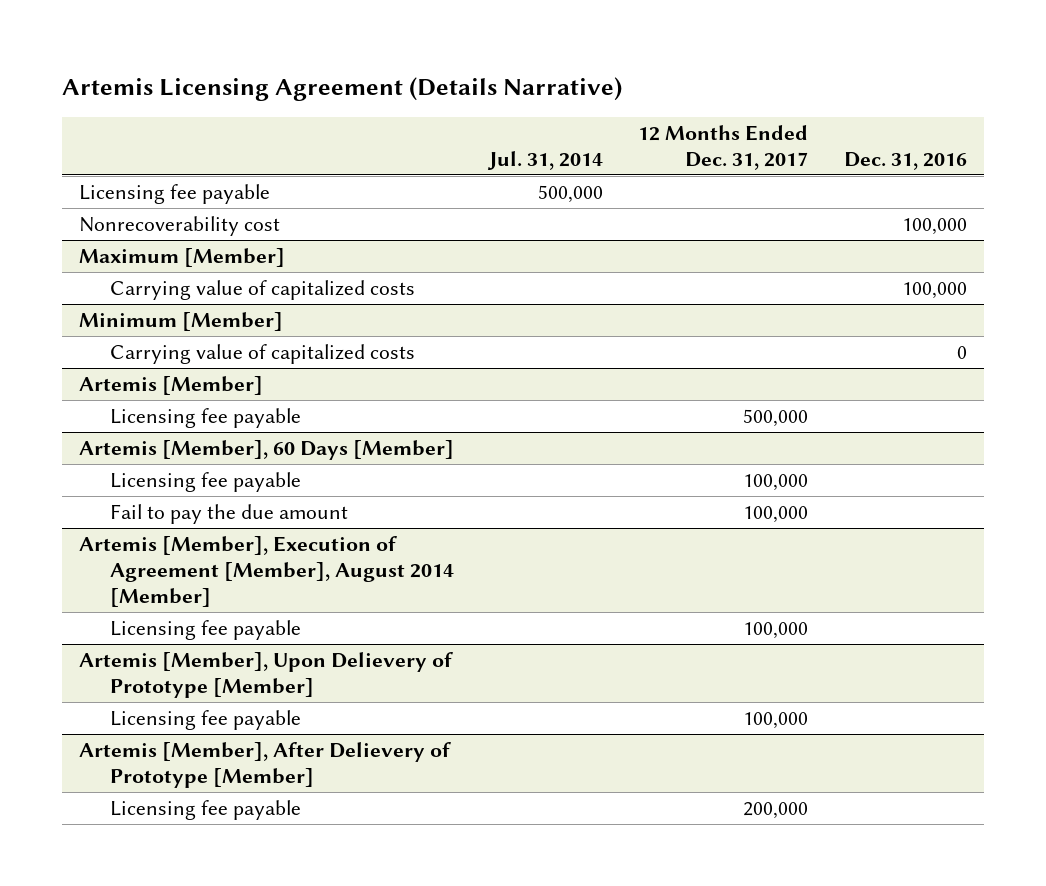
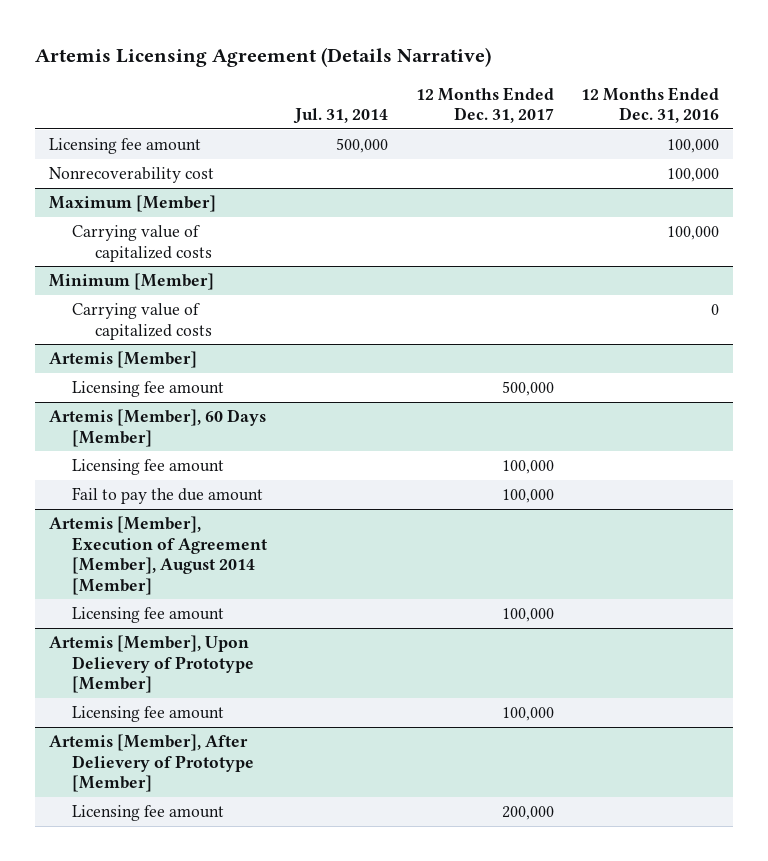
[843,151,967,170] Dec. 31, 2016 -> none
none -> [581,86,720,124] 12 Months Ended Dec. 31, 2016
[79,183,271,204] Licensing fee payable -> [48,138,201,155] Licensing fee amount
[110,407,302,428] Licensing fee payable -> [72,381,225,398] Licensing fee amount
[110,471,302,492] Licensing fee payable -> [72,459,225,476] Licensing fee amount
[110,619,302,640] Licensing fee payable -> [72,607,225,624] Licensing fee amount
[110,709,302,730] Licensing fee payable -> [72,706,225,723] Licensing fee amount
[110,799,302,820] Licensing fee payable -> [72,805,225,822] Licensing fee amount

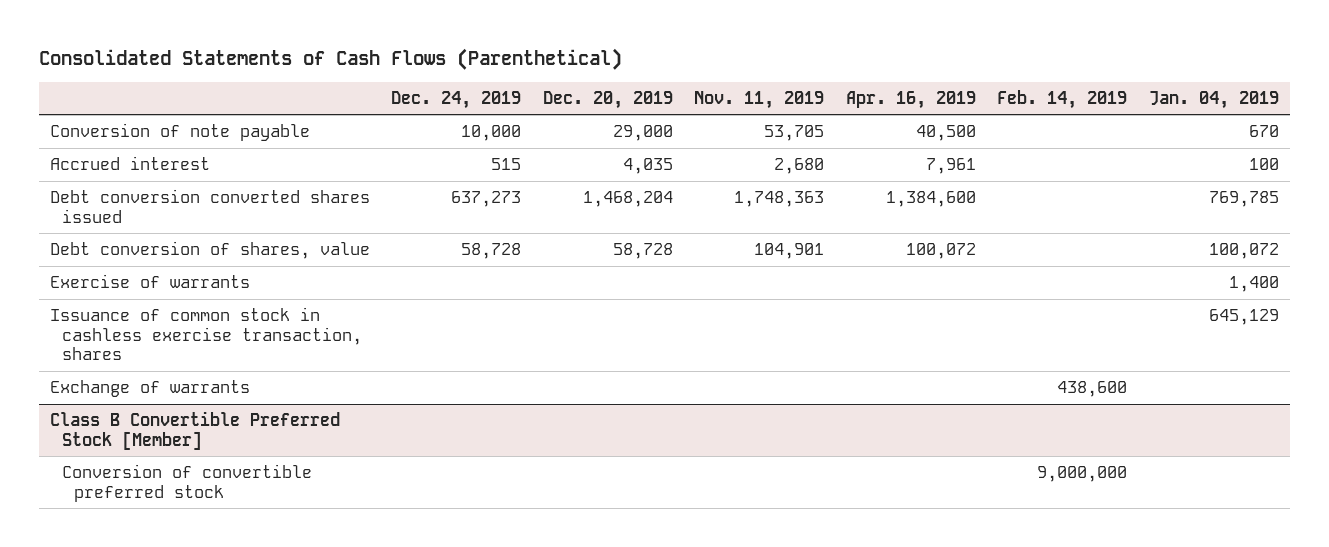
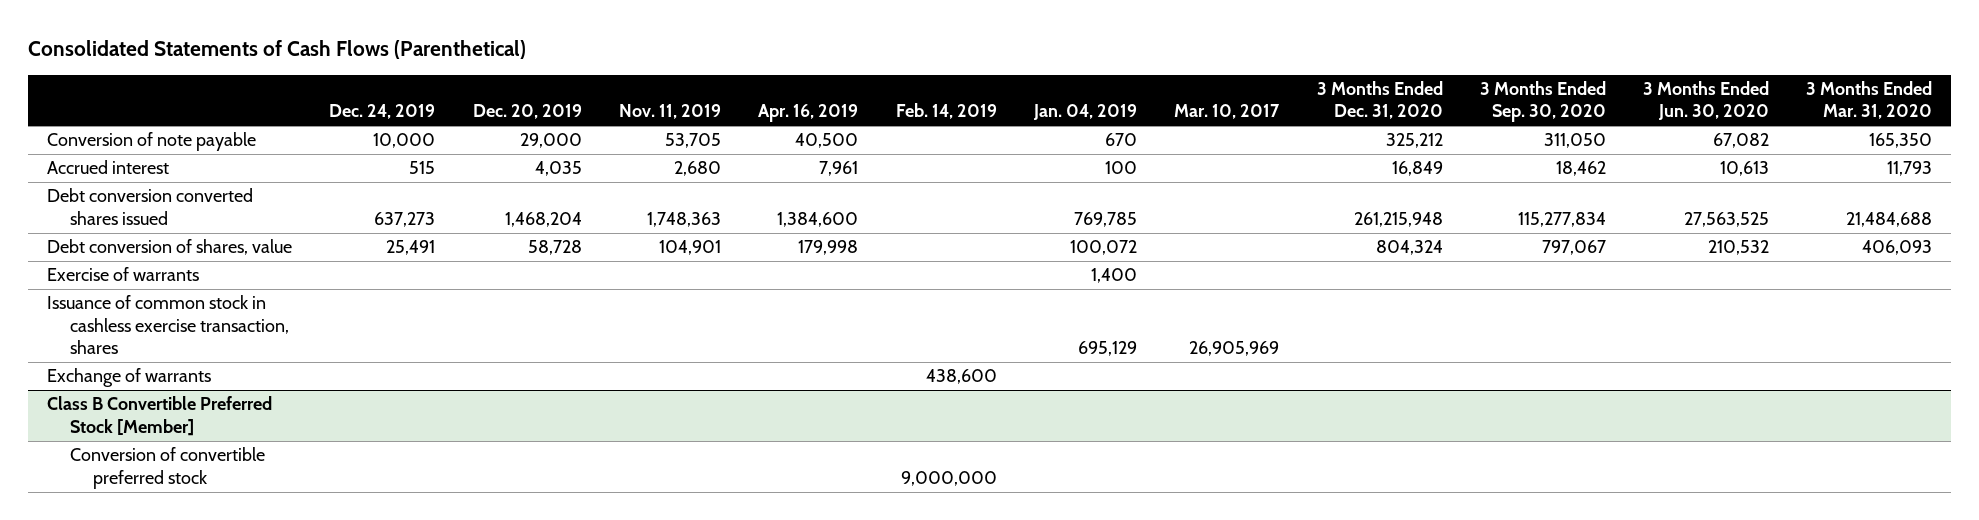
none -> [1174,104,1281,120] Mar. 10, 2017
none -> [1316,80,1443,120] 3 Months Ended Dec. 31, 2020
none -> [1479,80,1606,123] 3 Months Ended Sep. 30, 2020
none -> [1643,80,1770,121] 3 Months Ended Jun. 30, 2020
none -> [1806,80,1933,120] 3 Months Ended Mar. 31, 2020
[461,243,522,260] 58,728 -> [386,240,436,256] 25,491
[905,243,976,260] 100,072 -> [798,240,859,256] 179,998
[1208,309,1279,326] 645,129 -> [1077,341,1137,357] 695,129

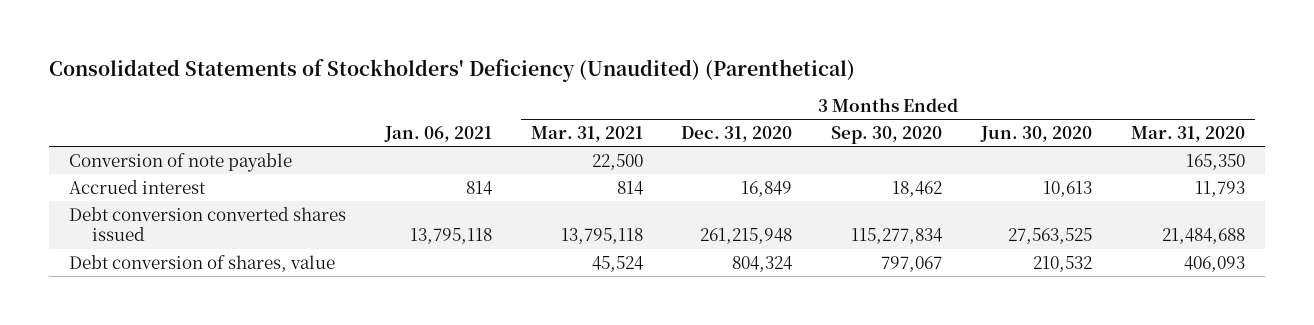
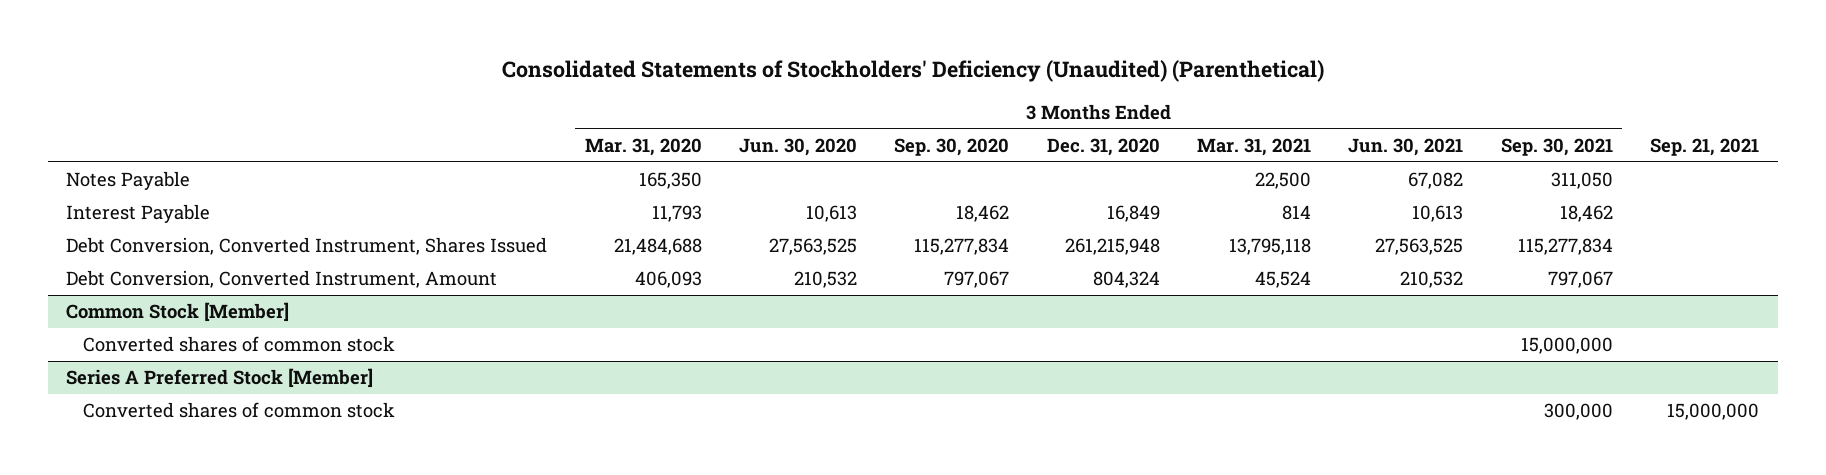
[383,126,492,143] Jan. 06, 2021 -> none
none -> [1348,137,1464,156] Jun. 30, 2021
none -> [1500,137,1613,156] Sep. 30, 2021
none -> [1650,137,1760,156] Sep. 21, 2021
[68,152,292,172] Conversion of note payable -> [66,171,191,191] Notes Payable
[68,179,206,194] Accrued interest -> [66,204,211,224] Interest Payable
[68,206,346,242] Debt conversion converted shares issued -> [66,237,548,256] Debt Conversion, Converted Instrument, Shares Issued
[68,254,335,272] Debt conversion of shares, value -> [66,270,498,289] Debt Conversion, Converted Instrument, Amount
none -> [66,302,290,323] Common Stock [Member]
none -> [82,336,395,353] Converted shares of common stock
none -> [66,368,374,389] Series A Preferred Stock [Member]
none -> [82,402,395,419] Converted shares of common stock

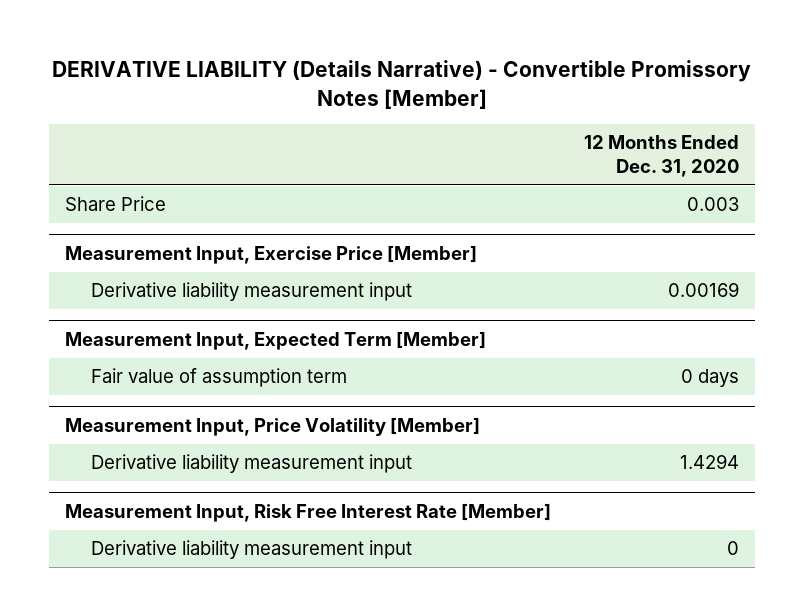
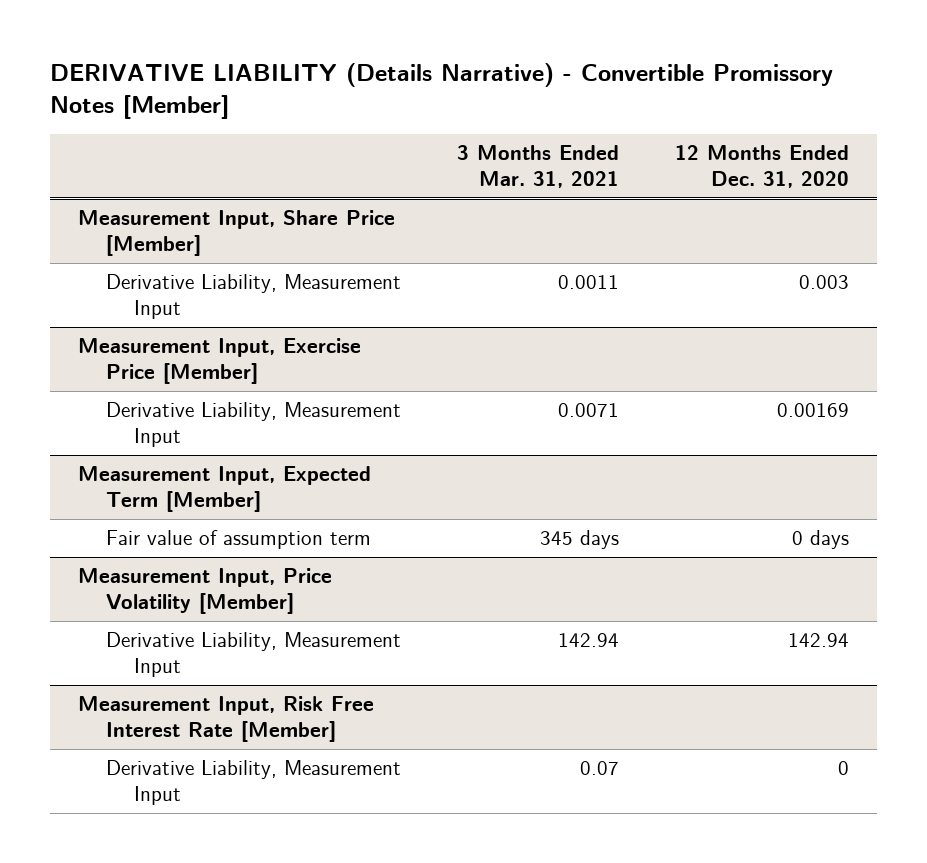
none -> [457,144,620,188] 3 Months Ended Mar. 31, 2021
[65,196,167,212] Share Price -> none
none -> [77,210,395,257] Measurement Input, Share Price [Member]
none -> [106,274,402,320] Derivative Liability, Measurement Input
[91,282,413,302] Derivative liability measurement input -> [106,402,402,448] Derivative Liability, Measurement Input
[91,454,413,474] Derivative liability measurement input -> [106,632,402,678] Derivative Liability, Measurement Input
[679,454,739,470] 1.4294 -> [788,633,850,648] 142.94
[91,540,413,560] Derivative liability measurement input -> [106,760,402,806] Derivative Liability, Measurement Input

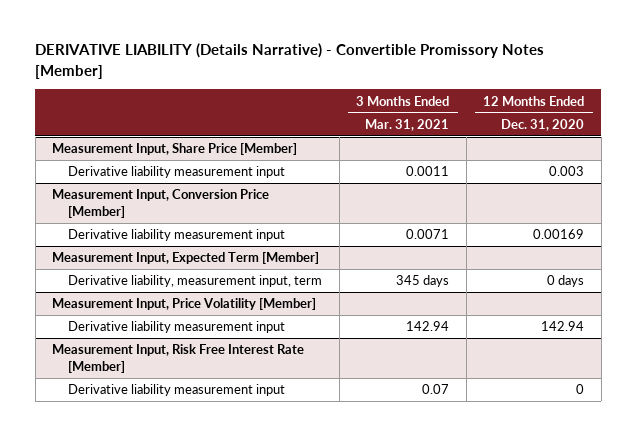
[106,274,402,320] Derivative Liability, Measurement Input -> [67,166,285,179] Derivative liability measurement input
[77,338,361,385] Measurement Input, Exercise Price [Member] -> [52,189,270,219] Measurement Input, Conversion Price [Member]
[106,402,402,448] Derivative Liability, Measurement Input -> [67,229,285,242] Derivative liability measurement input
[106,530,372,550] Fair value of assumption term -> [67,275,322,288] Derivative liability, measurement input, term
[106,632,402,678] Derivative Liability, Measurement Input -> [67,321,285,334] Derivative liability measurement input
[106,760,402,806] Derivative Liability, Measurement Input -> [67,384,285,397] Derivative liability measurement input

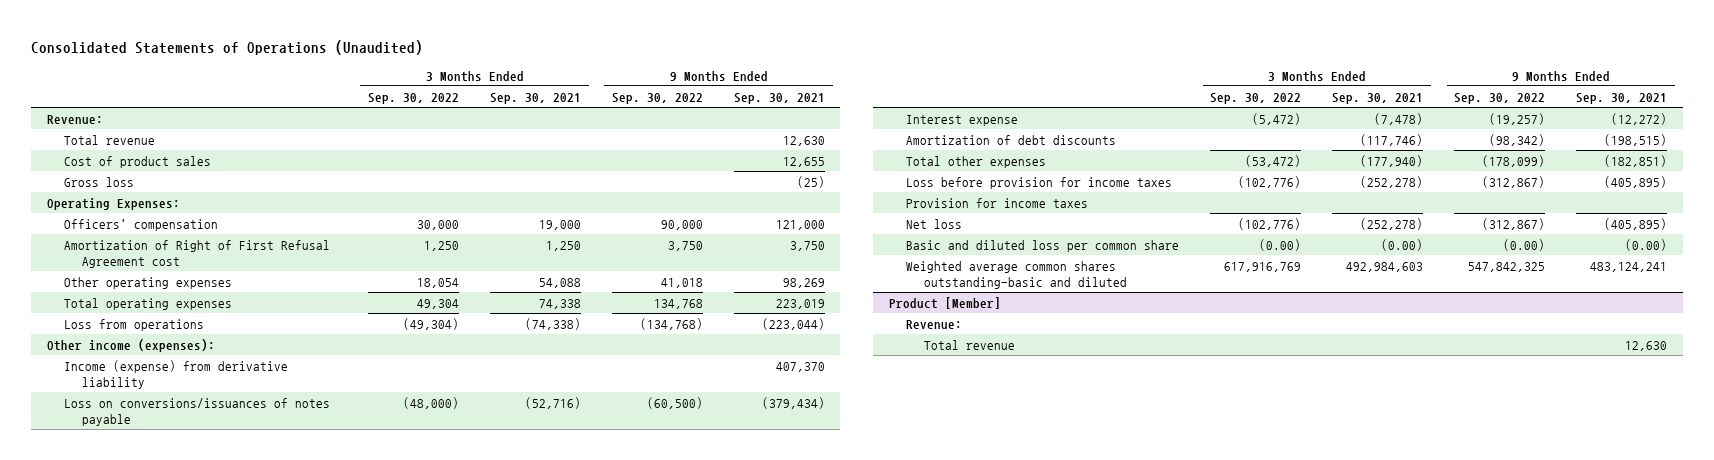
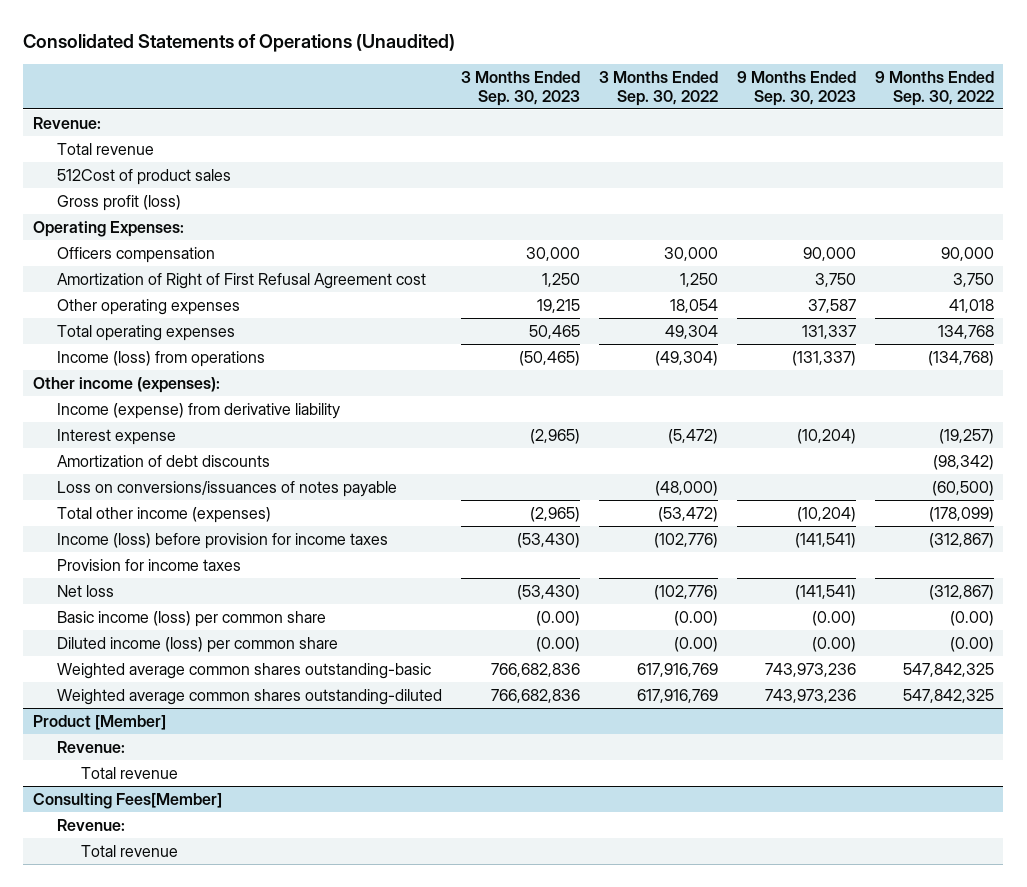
[490,92,582,104] Sep. 30, 2021 -> none
[733,92,825,104] Sep. 30, 2021 -> none
none -> [460,71,580,106] 3 Months Ended Sep. 30, 2023
none -> [736,71,856,106] 9 Months Ended Sep. 30, 2023
[64,155,212,168] Cost of product sales -> [56,168,231,185] 512Cost of product sales
[64,176,135,187] Gross loss -> [56,194,181,211] Gross profit (loss)
[64,218,219,231] Officers' compensation -> [56,246,215,263] Officers compensation
[64,318,205,331] Loss from operations -> [56,350,265,367] Income (loss) from operations
[64,397,331,426] Loss on conversions/issuances of notes payable -> [56,480,397,497] Loss on conversions/issuances of notes payable
[906,155,1047,168] Total other expenses -> [56,506,271,523] Total other income (expenses)
[906,176,1173,189] Loss before provision for income taxes -> [56,532,388,549] Income (loss) before provision for income taxes
[906,239,1180,252] Basic and diluted loss per common share -> [56,610,326,627] Basic income (loss) per common share
none -> [56,636,338,653] Diluted income (loss) per common share
[906,260,1127,289] Weighted average common shares outstanding-basic and diluted -> [56,662,431,679] Weighted average common shares outstanding-basic
none -> [56,688,442,705] Weighted average common shares outstanding-diluted
none -> [32,792,222,809] Consulting Fees[Member]
none -> [56,818,125,831] Revenue:
none -> [80,844,178,857] Total revenue

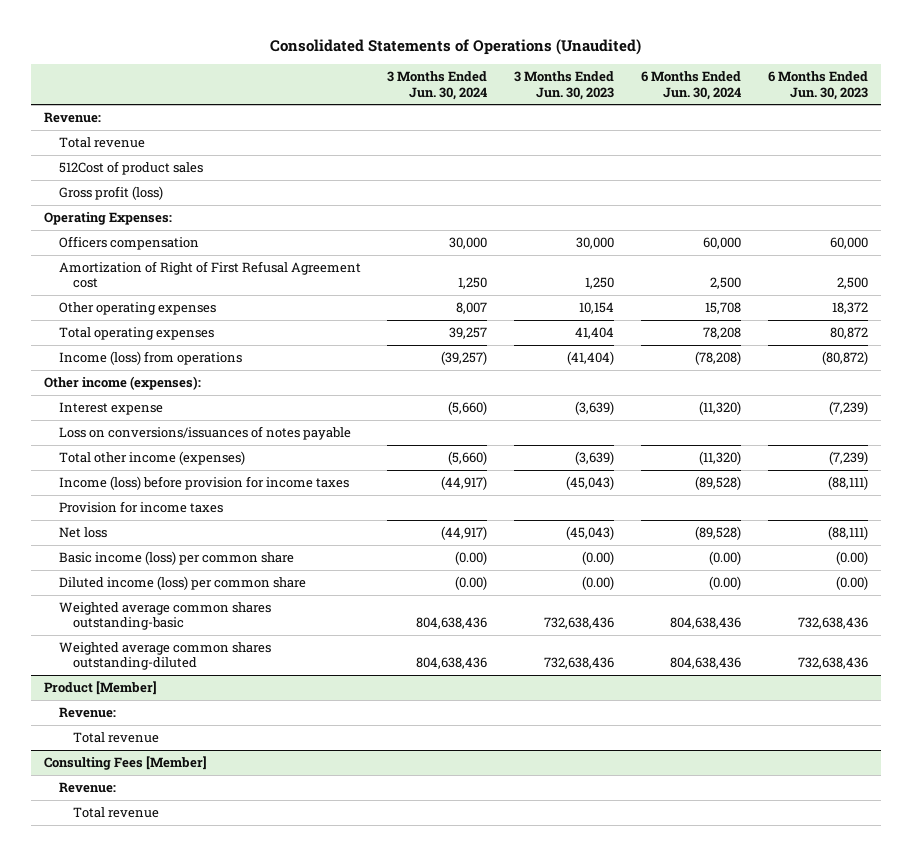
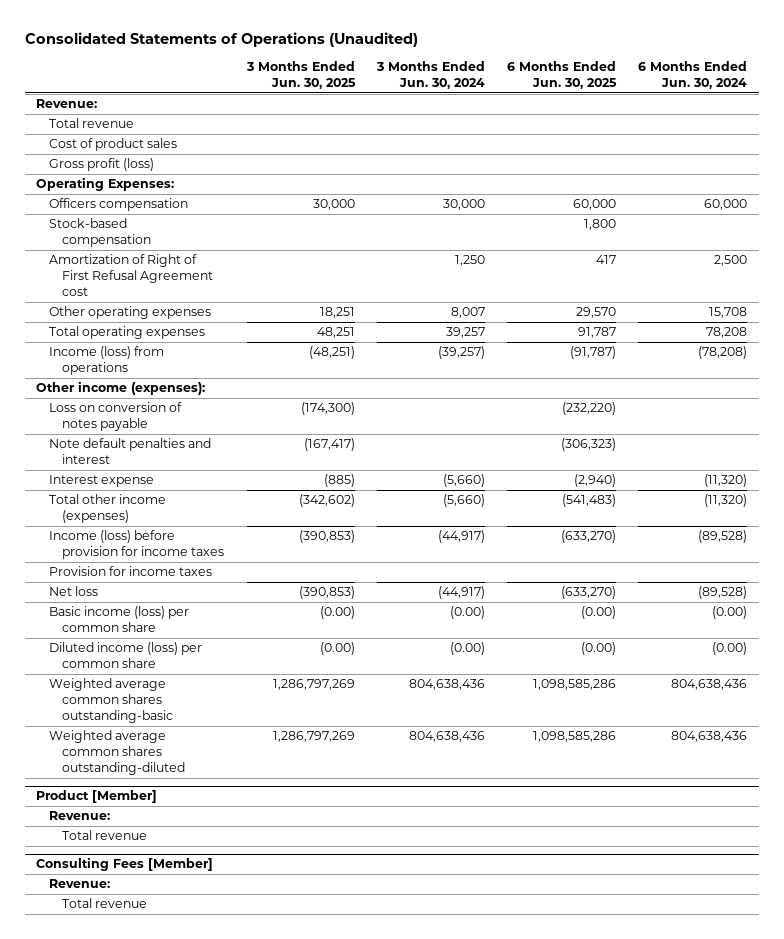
[514,71,615,100] 3 Months Ended Jun. 30, 2023 -> none
[767,71,868,100] 6 Months Ended Jun. 30, 2023 -> none
none -> [245,60,356,90] 3 Months Ended Jun. 30, 2025
none -> [507,60,618,90] 6 Months Ended Jun. 30, 2025
[58,161,203,176] 512Cost of product sales -> [49,138,178,152] Cost of product sales
none -> [49,218,152,248] Stock-based compensation
none -> [49,402,183,432] Loss on conversion of notes payable
none -> [49,438,212,465] Note default penalties and interest
[58,426,351,441] Loss on conversions/issuances of notes payable -> none

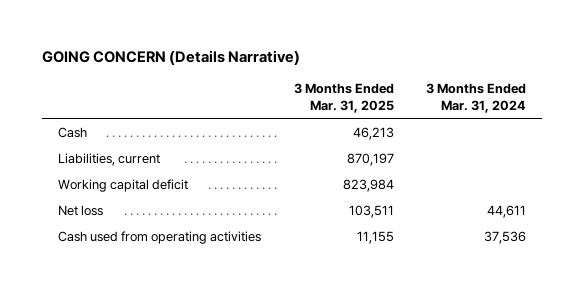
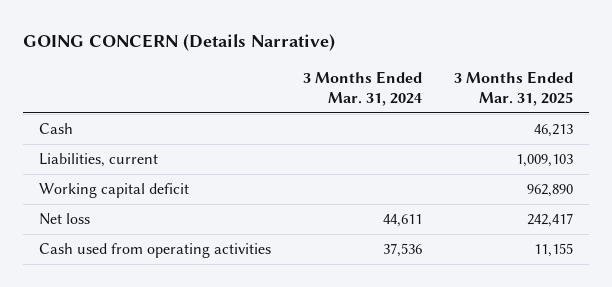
[346,152,394,166] 870,197 -> [515,154,573,168] 1,009,103
[342,178,394,192] 823,984 -> [526,184,573,198] 962,890
[348,204,394,218] 103,511 -> [526,213,573,228] 242,417

